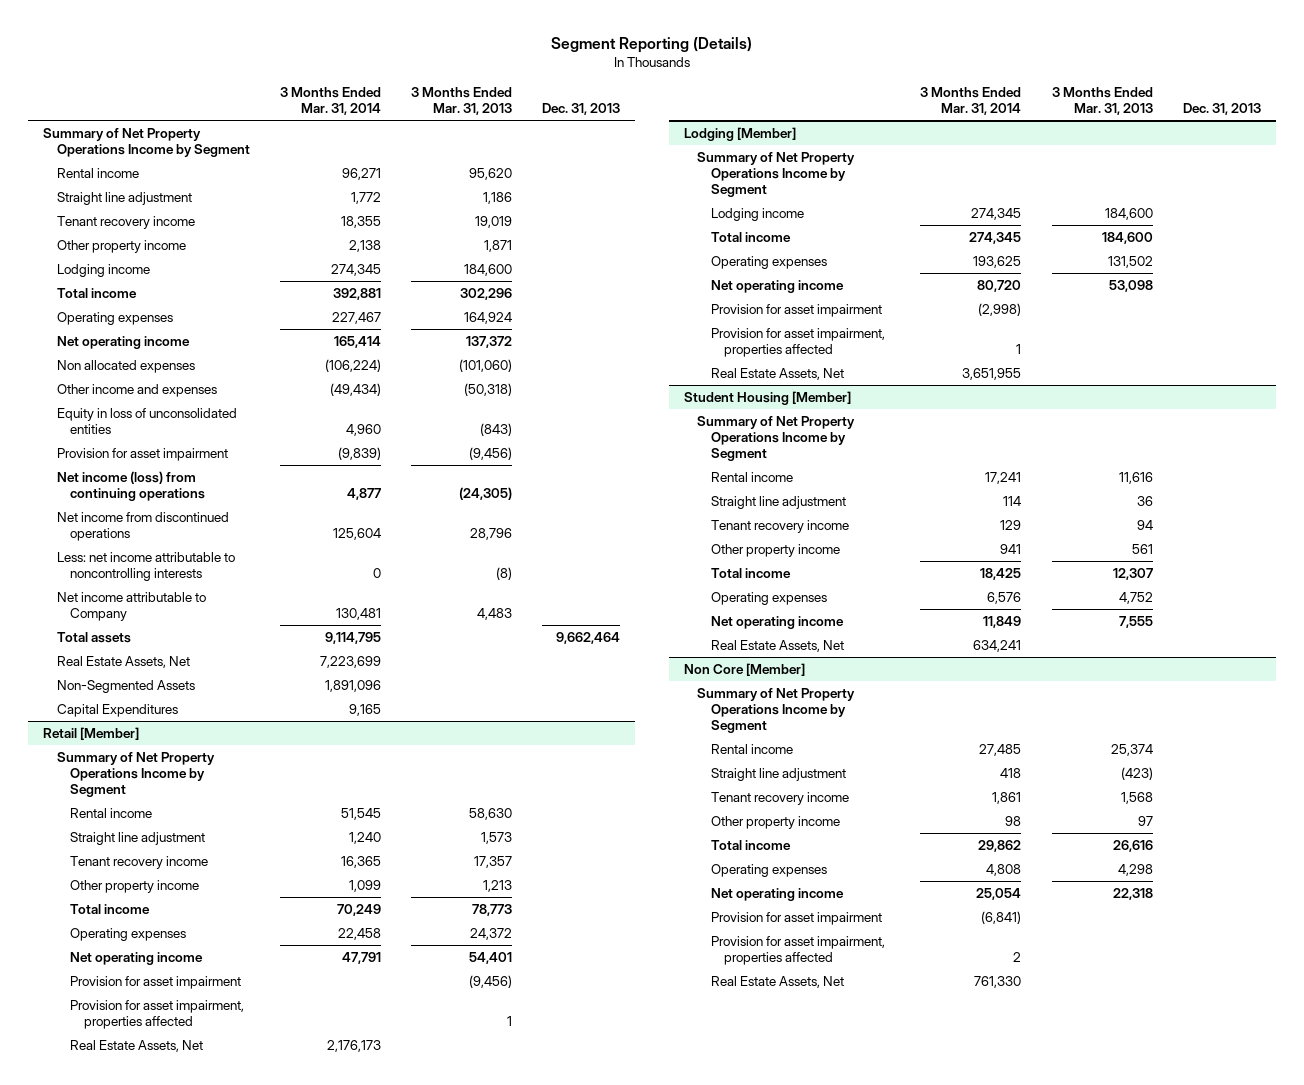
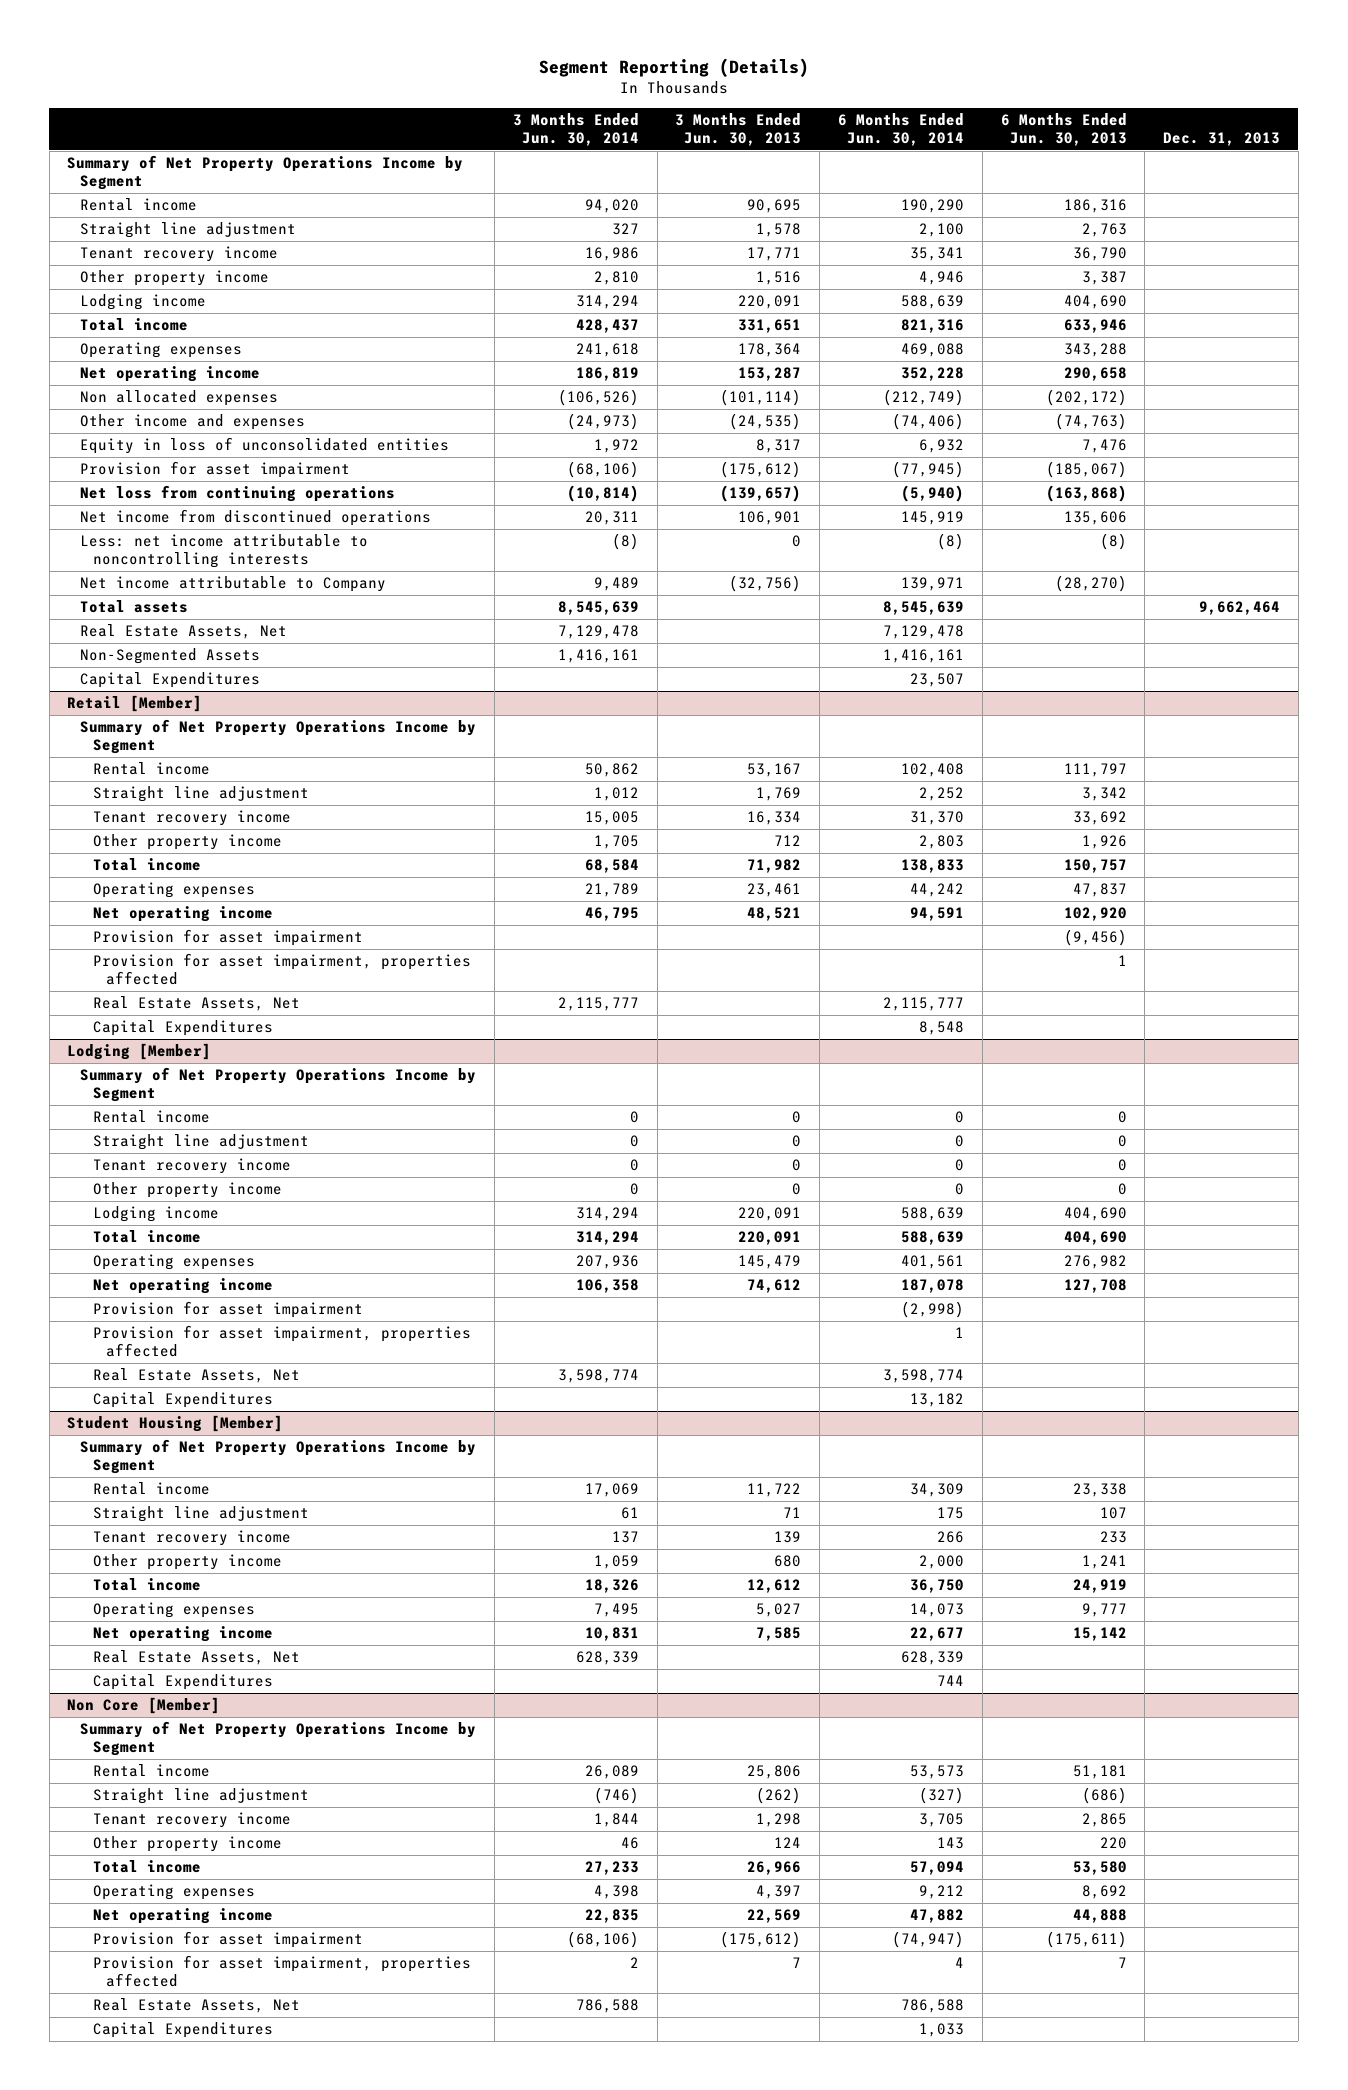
[279,87,381,116] 3 Months Ended Mar. 31, 2014 -> none
[411,87,513,116] 3 Months Ended Mar. 31, 2013 -> none
none -> [512,113,639,147] 3 Months Ended Jun. 30, 2014
none -> [675,113,802,147] 3 Months Ended Jun. 30, 2013
none -> [837,113,964,147] 6 Months Ended Jun. 30, 2014
none -> [1000,113,1127,147] 6 Months Ended Jun. 30, 2013
[56,470,206,501] Net income (loss) from continuing operations -> [80,485,396,503] Net loss from continuing operations
none -> [93,1020,274,1037] Capital Expenditures
none -> [93,1110,211,1124] Rental income
none -> [93,1134,310,1151] Straight line adjustment
none -> [93,1158,292,1175] Tenant recovery income
none -> [93,1182,283,1199] Other property income
none -> [93,1392,274,1409] Capital Expenditures
none -> [93,1674,274,1691] Capital Expenditures
none -> [93,2022,274,2039] Capital Expenditures

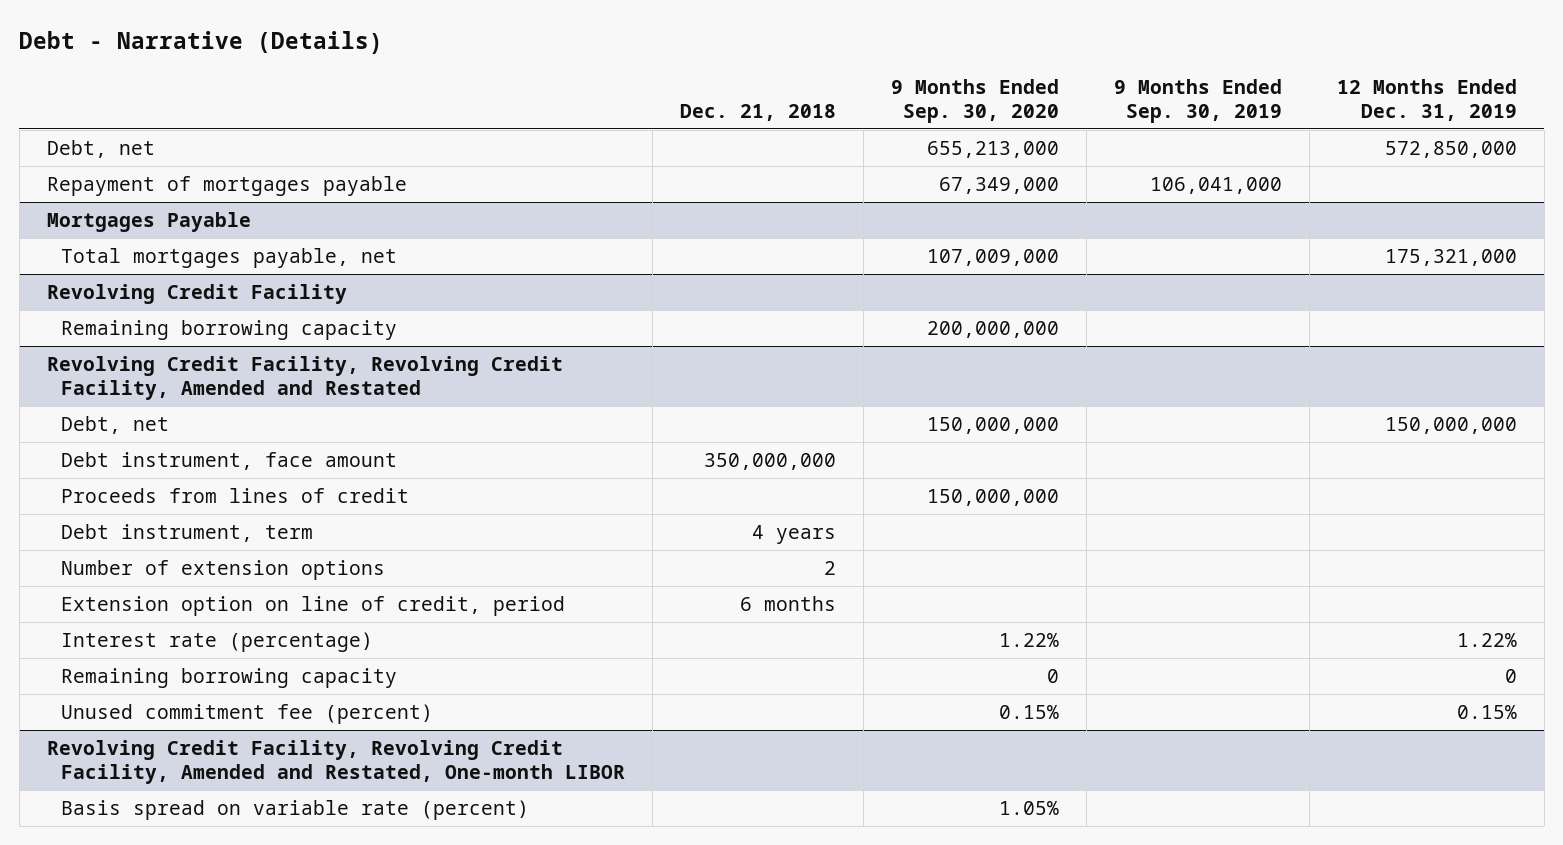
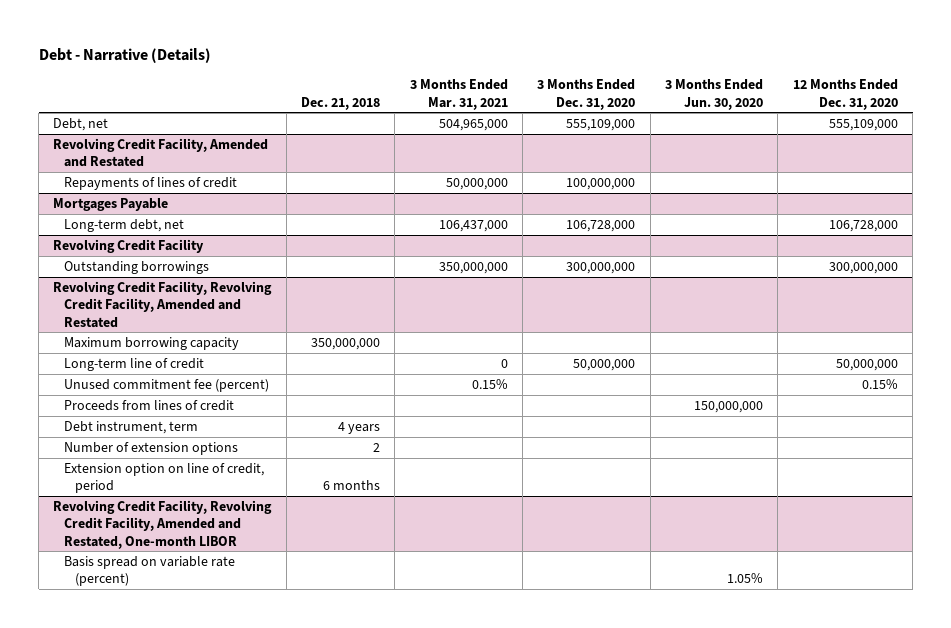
[891,79,1060,123] 9 Months Ended Sep. 30, 2020 -> none
[1113,79,1282,123] 9 Months Ended Sep. 30, 2019 -> none
[1336,79,1517,121] 12 Months Ended Dec. 31, 2019 -> none
none -> [409,79,508,110] 3 Months Ended Mar. 31, 2021
none -> [537,79,636,110] 3 Months Ended Dec. 31, 2020
none -> [665,79,764,110] 3 Months Ended Jun. 30, 2020
none -> [792,79,898,110] 12 Months Ended Dec. 31, 2020
[46,176,407,197] Repayment of mortgages payable -> none
none -> [53,137,269,168] Revolving Credit Facility, Amended and Restated
none -> [64,176,238,190] Repayments of lines of credit
[61,248,398,269] Total mortgages payable, net -> [64,218,185,232] Long-term debt, net
[61,320,398,341] Remaining borrowing capacity -> [64,260,210,274] Outstanding borrowings
[61,416,170,435] Debt, net -> none
[61,452,398,471] Debt instrument, face amount -> none
none -> [64,336,240,350] Maximum borrowing capacity
none -> [64,357,205,371] Long-term line of credit
[61,704,434,725] Unused commitment fee (percent) -> [64,378,270,392] Unused commitment fee (percent)
[61,632,374,653] Interest rate (percentage) -> none
[61,668,398,689] Remaining borrowing capacity -> none

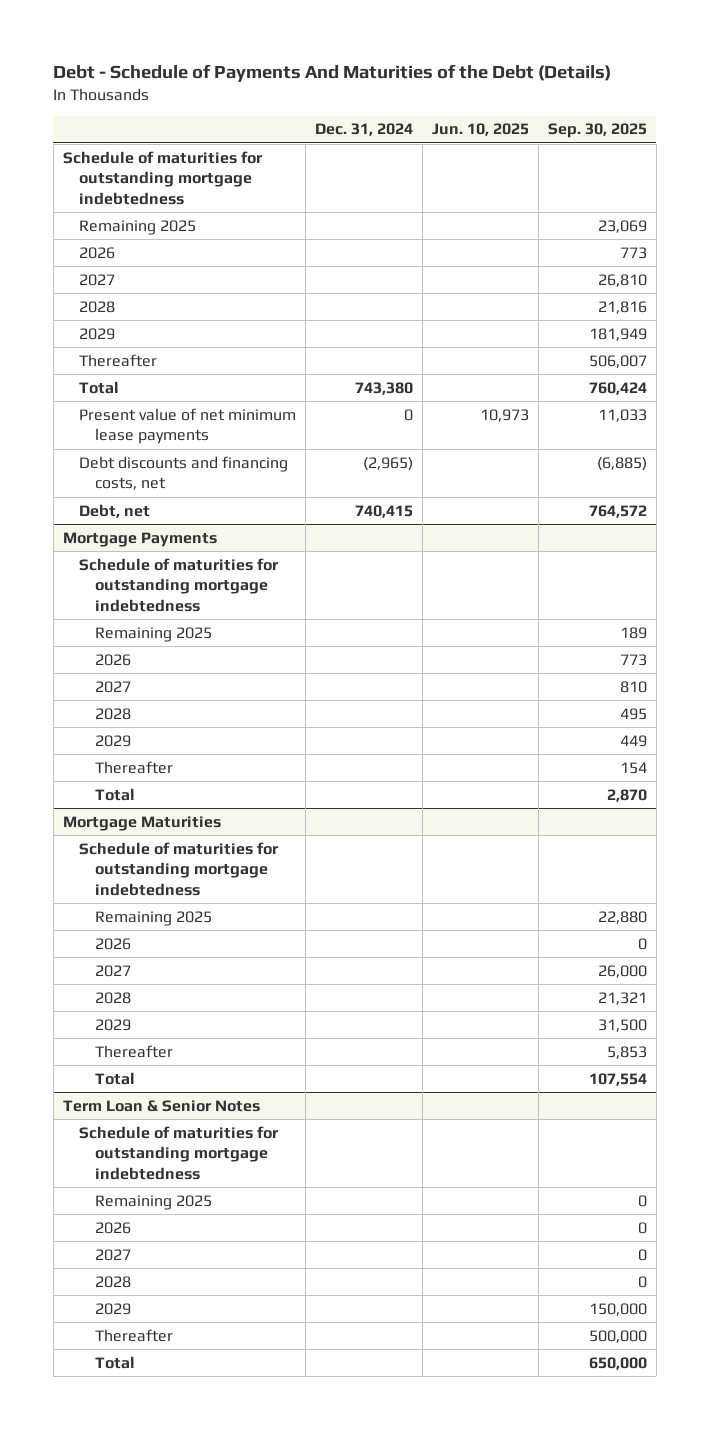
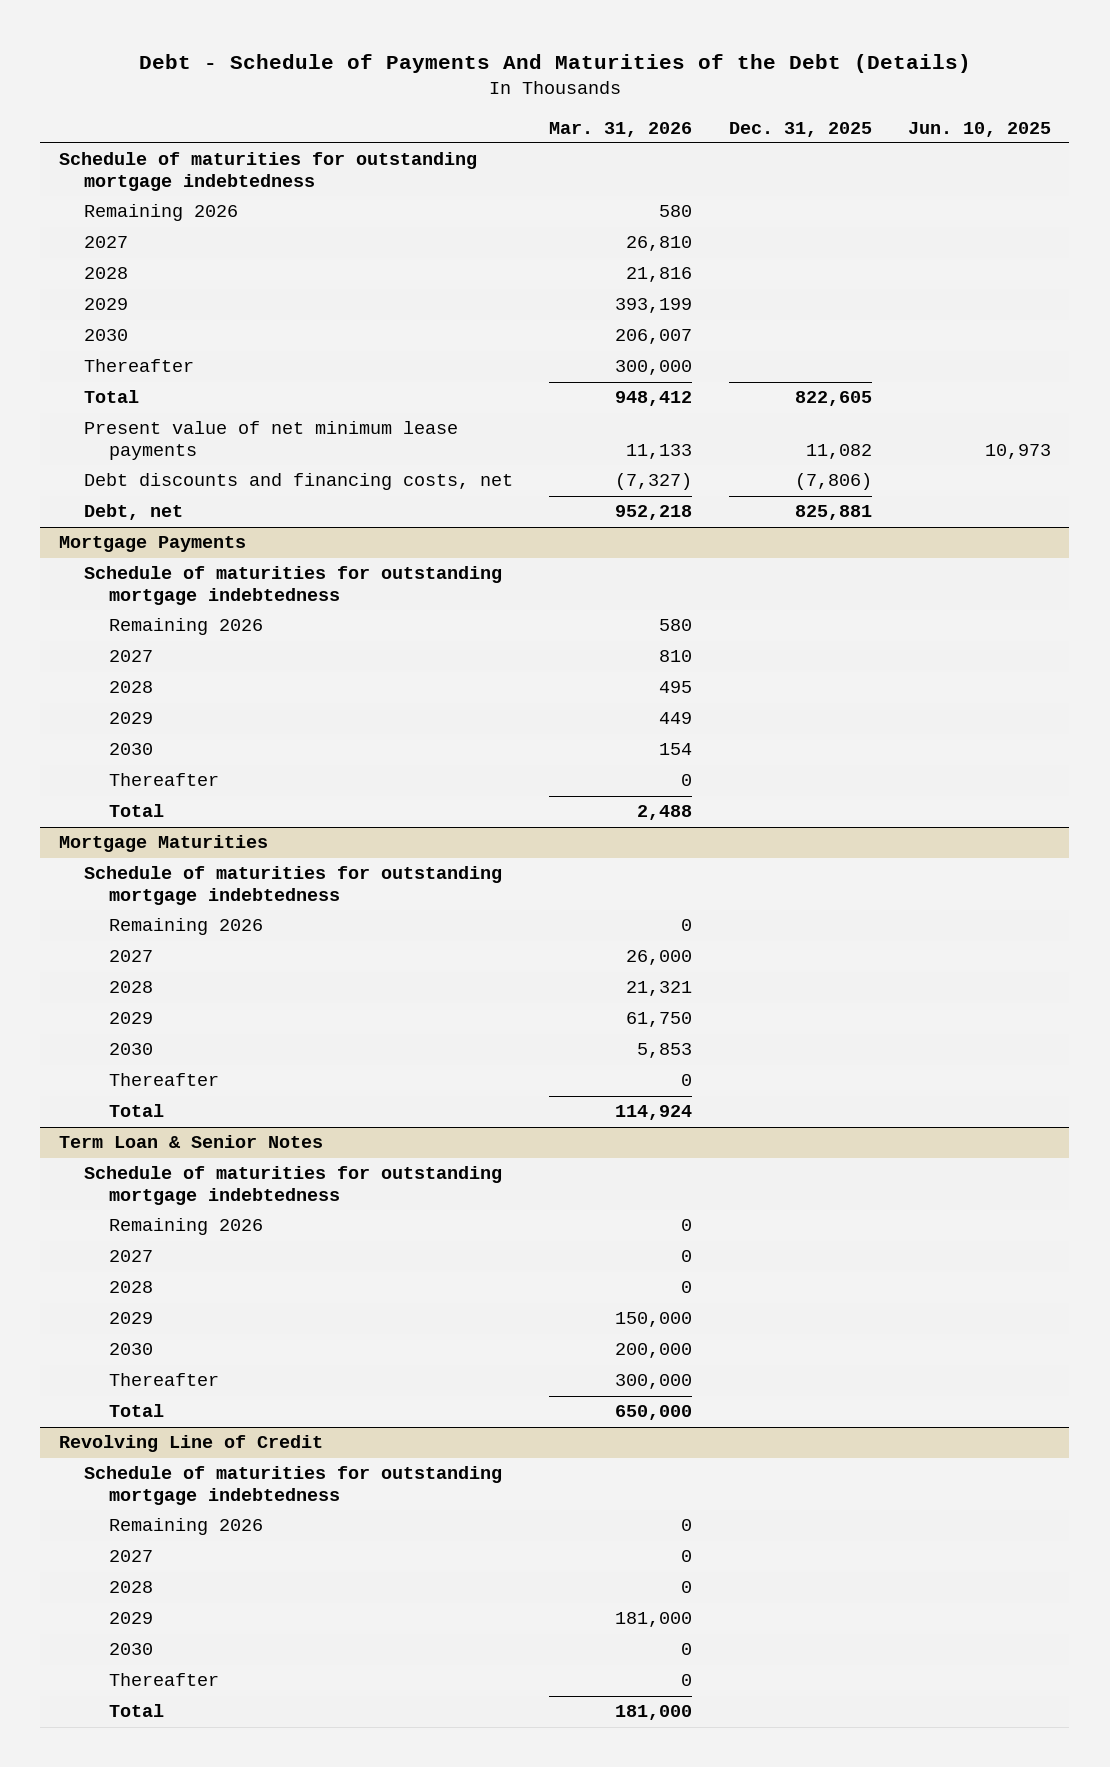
[314,123,413,137] Dec. 31, 2024 -> none
[547,123,647,139] Sep. 30, 2025 -> none
none -> [549,121,693,137] Mar. 31, 2026
none -> [728,121,872,137] Dec. 31, 2025
[78,246,115,259] 2026 -> none
[78,219,196,235] Remaining 2025 -> [83,204,238,222] Remaining 2026
none -> [83,329,128,342] 2030
[94,653,131,666] 2026 -> none
[94,626,212,642] Remaining 2025 -> [109,618,264,636] Remaining 2026
none -> [109,743,154,756] 2030
[94,937,131,950] 2026 -> none
[94,910,212,926] Remaining 2025 -> [109,918,264,936] Remaining 2026
none -> [109,1043,154,1056] 2030
[94,1221,131,1234] 2026 -> none
[94,1194,212,1210] Remaining 2025 -> [109,1218,264,1236] Remaining 2026
none -> [109,1343,154,1356] 2030
none -> [58,1435,323,1453] Revolving Line of Credit
none -> [83,1466,502,1505] Schedule of maturities for outstanding mortgage indebtedness
none -> [109,1518,264,1536] Remaining 2026
none -> [109,1550,154,1563] 2027
none -> [109,1581,154,1594] 2028
none -> [109,1612,154,1625] 2029
none -> [109,1643,154,1656] 2030
none -> [109,1673,220,1687] Thereafter
none -> [109,1704,165,1718] Total

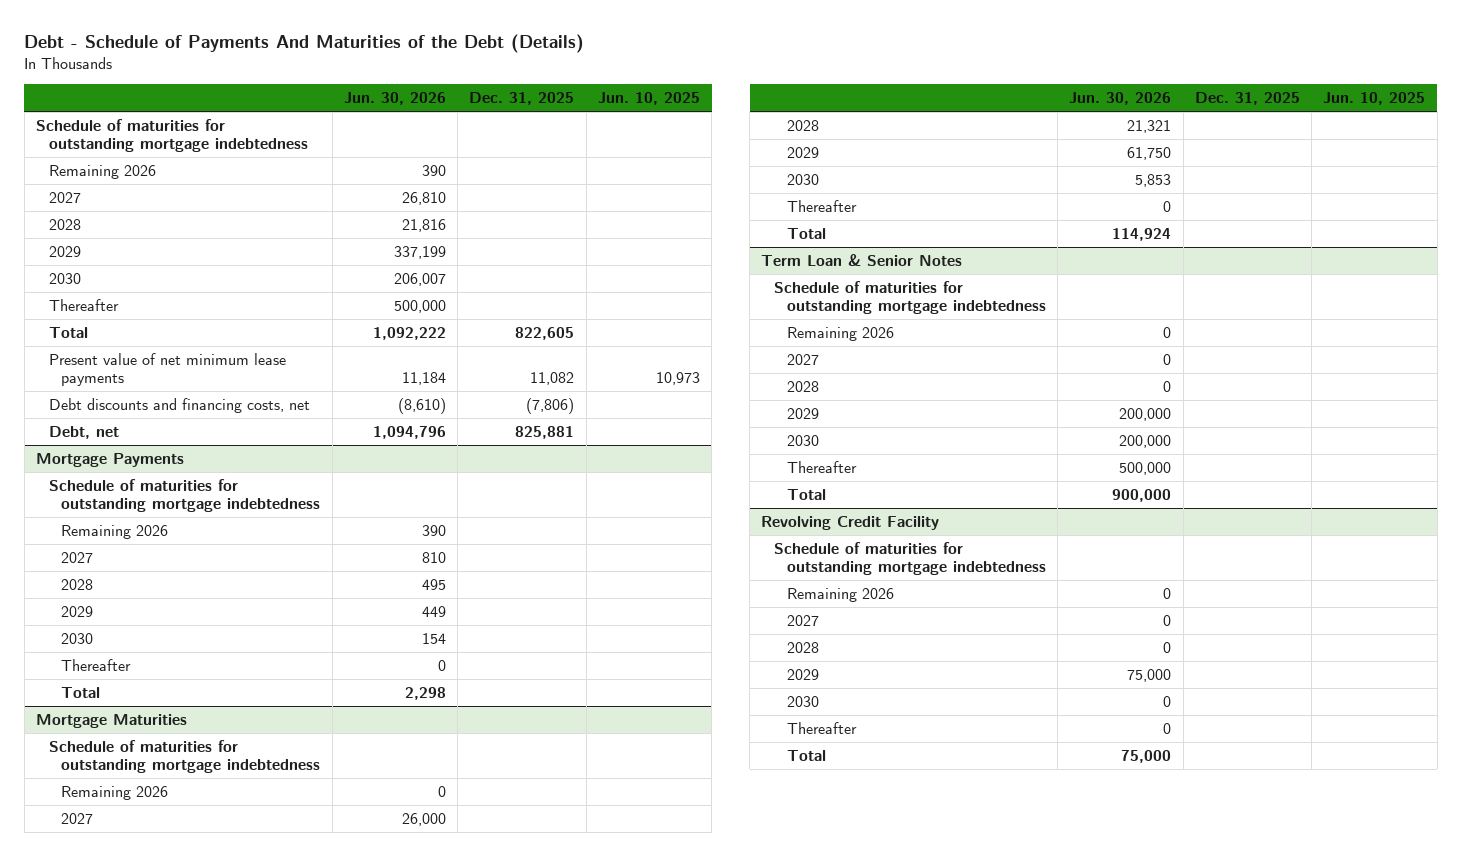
[549,121,693,137] Mar. 31, 2026 -> none
none -> [343,91,446,105] Jun. 30, 2026
[58,1435,323,1453] Revolving Line of Credit -> [761,515,940,530] Revolving Credit Facility

